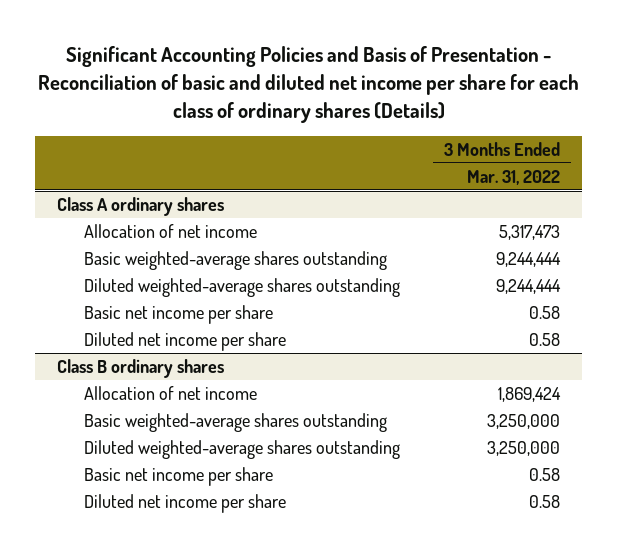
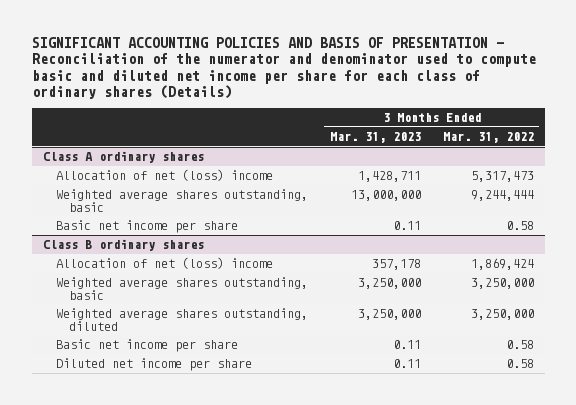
[37,46,579,123] Significant Accounting Policies and Basis of Presentation - Reconciliation of basic and diluted net income per share for each class of ordinary shares (Details) -> [31,37,536,100] SIGNIFICANT ACCOUNTING POLICIES AND BASIS OF PRESENTATION - Reconciliation of the numerator and denominator used to compute basic and diluted net income per share for each class of ordinary shares (Details)
none -> [329,132,421,144] Mar. 31, 2023
[84,278,401,298] Diluted weighted-average shares outstanding -> none
[84,224,258,239] Allocation of net income -> [55,169,273,182] Allocation of net (loss) income
[84,251,388,271] Basic weighted-average shares outstanding -> [55,189,308,212] Weighted average shares outstanding, basic
[84,332,287,352] Diluted net income per share -> none
[84,386,258,401] Allocation of net income -> [55,257,273,270] Allocation of net (loss) income
[84,413,388,433] Basic weighted-average shares outstanding -> [55,277,308,300] Weighted average shares outstanding, basic
[84,440,401,460] Diluted weighted-average shares outstanding -> [55,308,308,331] Weighted average shares outstanding, diluted

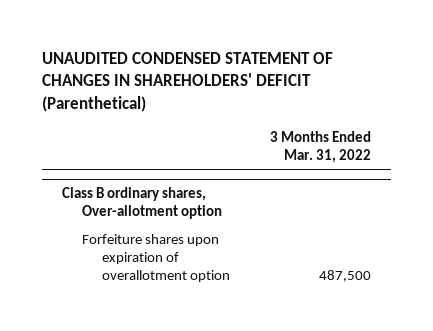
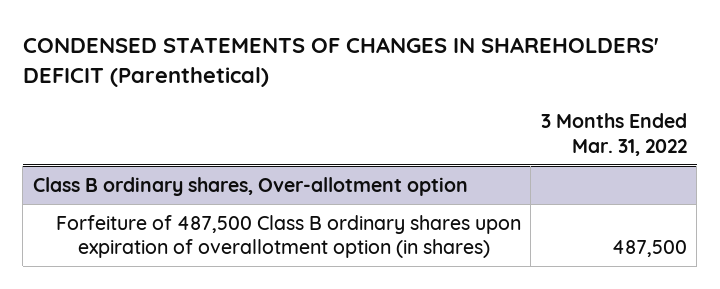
[41,52,333,112] UNAUDITED CONDENSED STATEMENT OF CHANGES IN SHAREHOLDERS' DEFICIT (Parenthetical) -> [22,36,659,87] CONDENSED STATEMENTS OF CHANGES IN SHAREHOLDERS' DEFICIT (Parenthetical)
[81,233,231,283] Forfeiture shares upon expiration of overallotment option -> [55,214,521,259] Forfeiture of 487,500 Class B ordinary shares upon expiration of overallotment option (in shares)

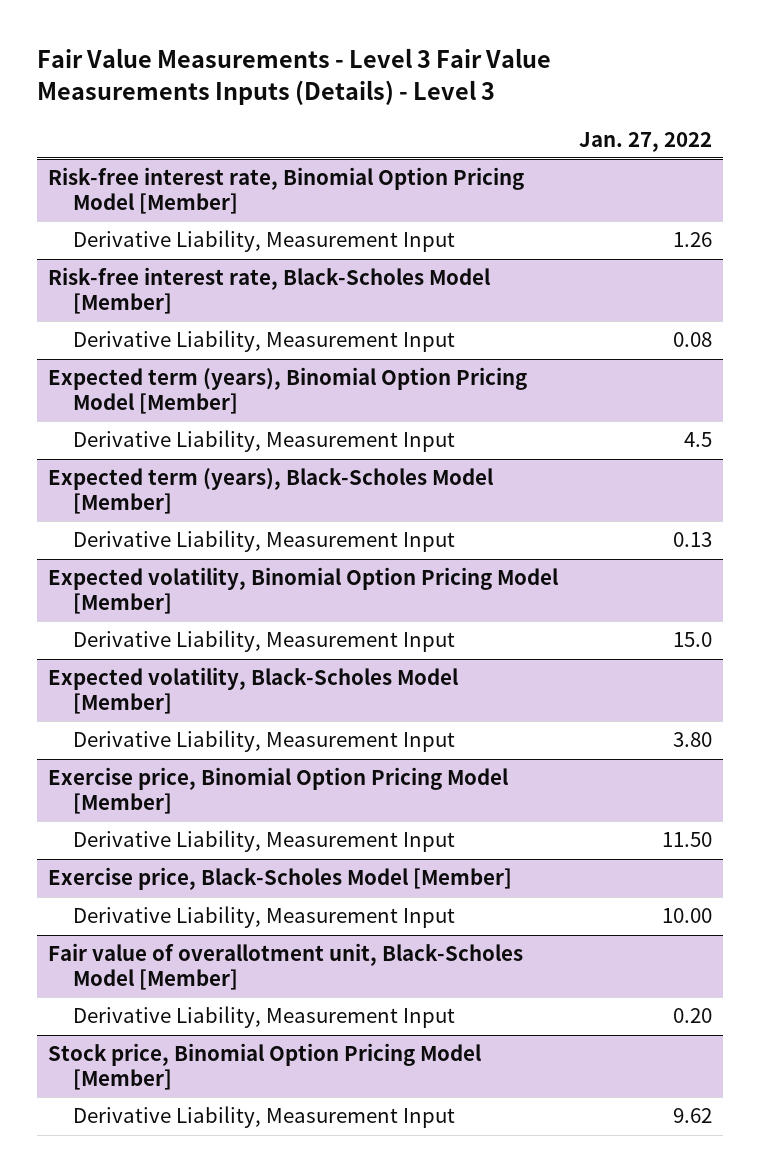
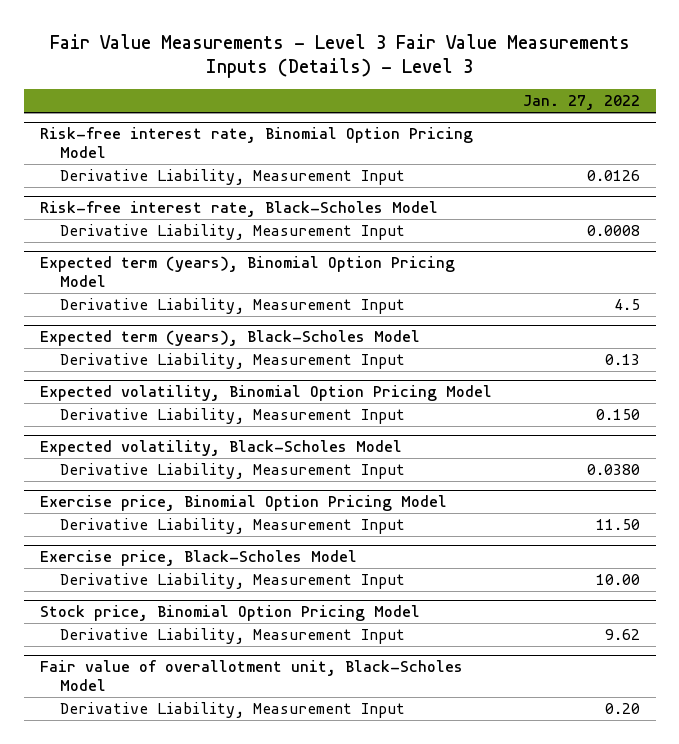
[47,167,524,215] Risk-free interest rate, Binomial Option Pricing Model [Member] -> [39,127,473,158] Risk-free interest rate, Binomial Option Pricing Model
[673,232,713,248] 1.26 -> [586,169,640,181] 0.0126
[47,267,490,315] Risk-free interest rate, Black-Scholes Model [Member] -> [39,201,438,218] Risk-free interest rate, Black-Scholes Model
[673,332,713,348] 0.08 -> [586,224,640,236] 0.0008
[47,367,527,415] Expected term (years), Binomial Option Pricing Model [Member] -> [39,256,455,287] Expected term (years), Binomial Option Pricing Model
[47,468,493,515] Expected term (years), Black-Scholes Model [Member] -> [39,330,420,347] Expected term (years), Black-Scholes Model
[47,567,558,615] Expected volatility, Binomial Option Pricing Model [Member] -> [39,385,492,402] Expected volatility, Binomial Option Pricing Model
[673,632,713,648] 15.0 -> [595,408,640,420] 0.150
[47,667,458,715] Expected volatility, Black-Scholes Model [Member] -> [39,440,402,457] Expected volatility, Black-Scholes Model
[673,732,713,748] 3.80 -> [586,463,640,475] 0.0380
[47,767,508,815] Exercise price, Binomial Option Pricing Model [Member] -> [39,495,447,512] Exercise price, Binomial Option Pricing Model
[47,867,512,891] Exercise price, Black-Scholes Model [Member] -> [39,550,357,567] Exercise price, Black-Scholes Model
[47,943,523,991] Fair value of overallotment unit, Black-Scholes Model [Member] -> none
[72,1006,455,1029] Derivative Liability, Measurement Input -> none
[47,1043,481,1091] Stock price, Binomial Option Pricing Model [Member] -> [39,605,420,622] Stock price, Binomial Option Pricing Model
none -> [39,660,463,691] Fair value of overallotment unit, Black-Scholes Model
none -> [59,701,405,718] Derivative Liability, Measurement Input

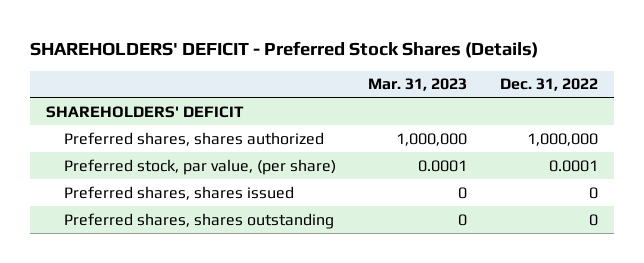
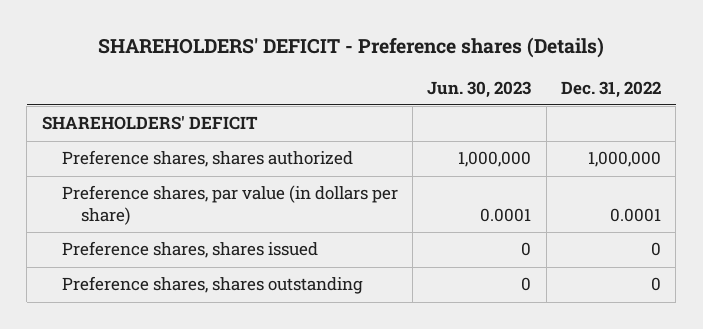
[29,40,538,58] SHAREHOLDERS' DEFICIT - Preferred Stock Shares (Details) -> [98,37,605,59] SHAREHOLDERS' DEFICIT - Preference shares (Details)
[368,78,468,92] Mar. 31, 2023 -> none
none -> [427,80,532,98] Jun. 30, 2023
[64,131,325,146] Preferred shares, shares authorized -> [61,150,353,168] Preference shares, shares authorized
[64,158,337,175] Preferred stock, par value, (per share) -> [61,185,398,225] Preference shares, par value (in dollars per share)
[64,185,295,200] Preferred shares, shares issued -> [61,241,318,259] Preference shares, shares issued
[64,212,335,229] Preferred shares, shares outstanding -> [61,276,363,295] Preference shares, shares outstanding

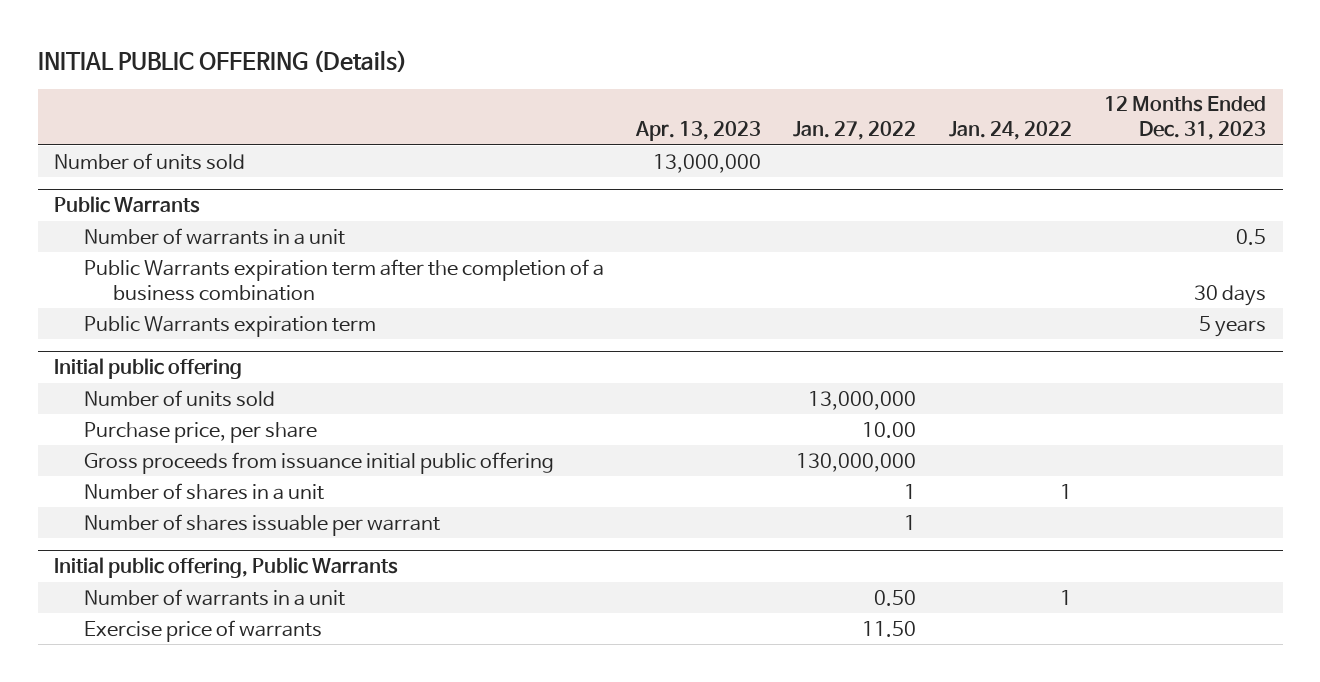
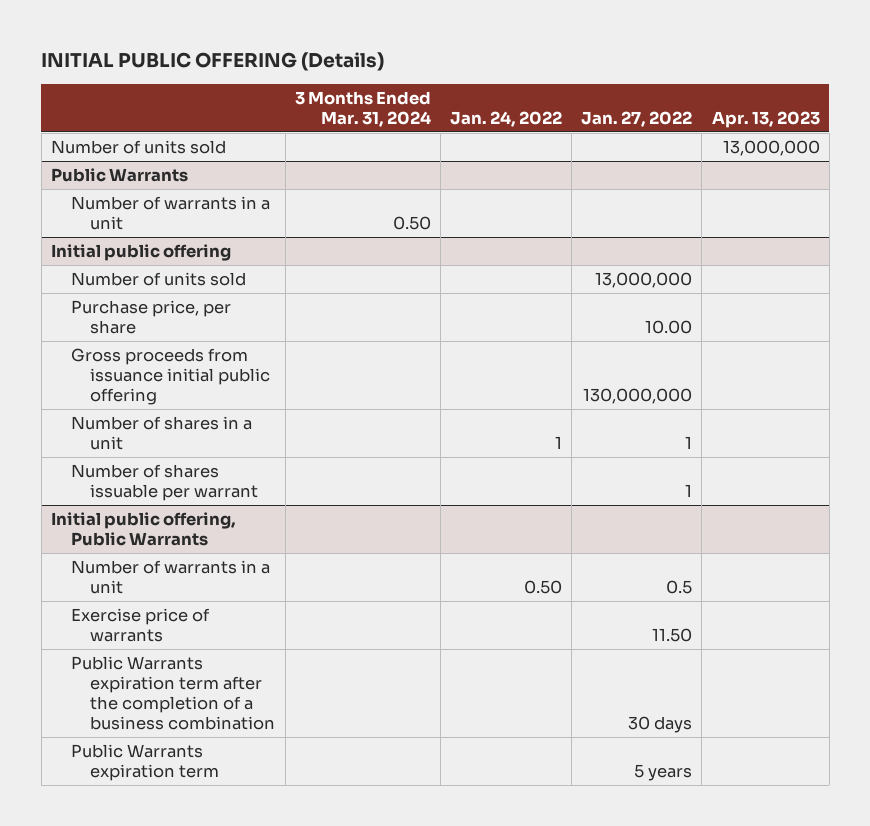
[1104,96,1267,141] 12 Months Ended Dec. 31, 2023 -> none
none -> [294,90,431,127] 3 Months Ended Mar. 31, 2024
[83,258,604,301] Public Warrants expiration term after the completion of a business combination -> none
[83,315,376,337] Public Warrants expiration term -> none
[874,589,917,606] 0.50 -> [666,580,693,595] 0.5
[1059,589,1072,605] 1 -> [523,580,562,595] 0.50
none -> [70,655,276,731] Public Warrants expiration term after the completion of a business combination
none -> [70,743,220,782] Public Warrants expiration term

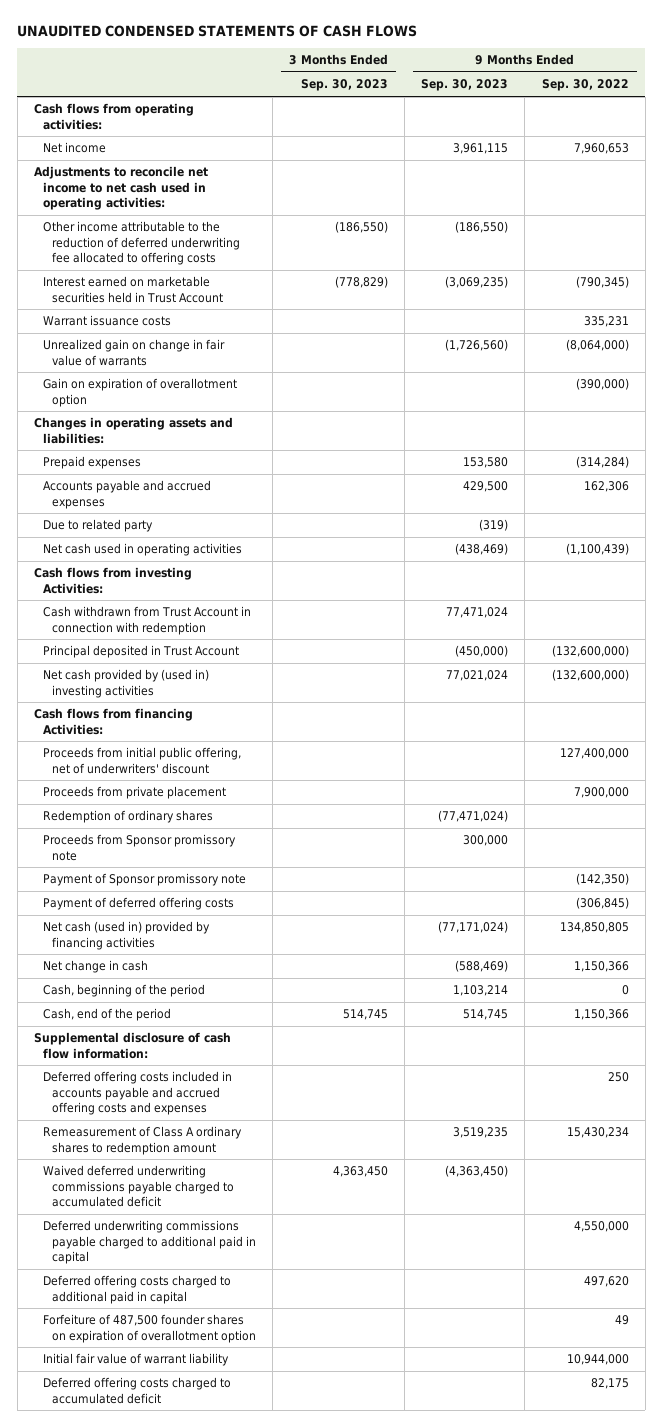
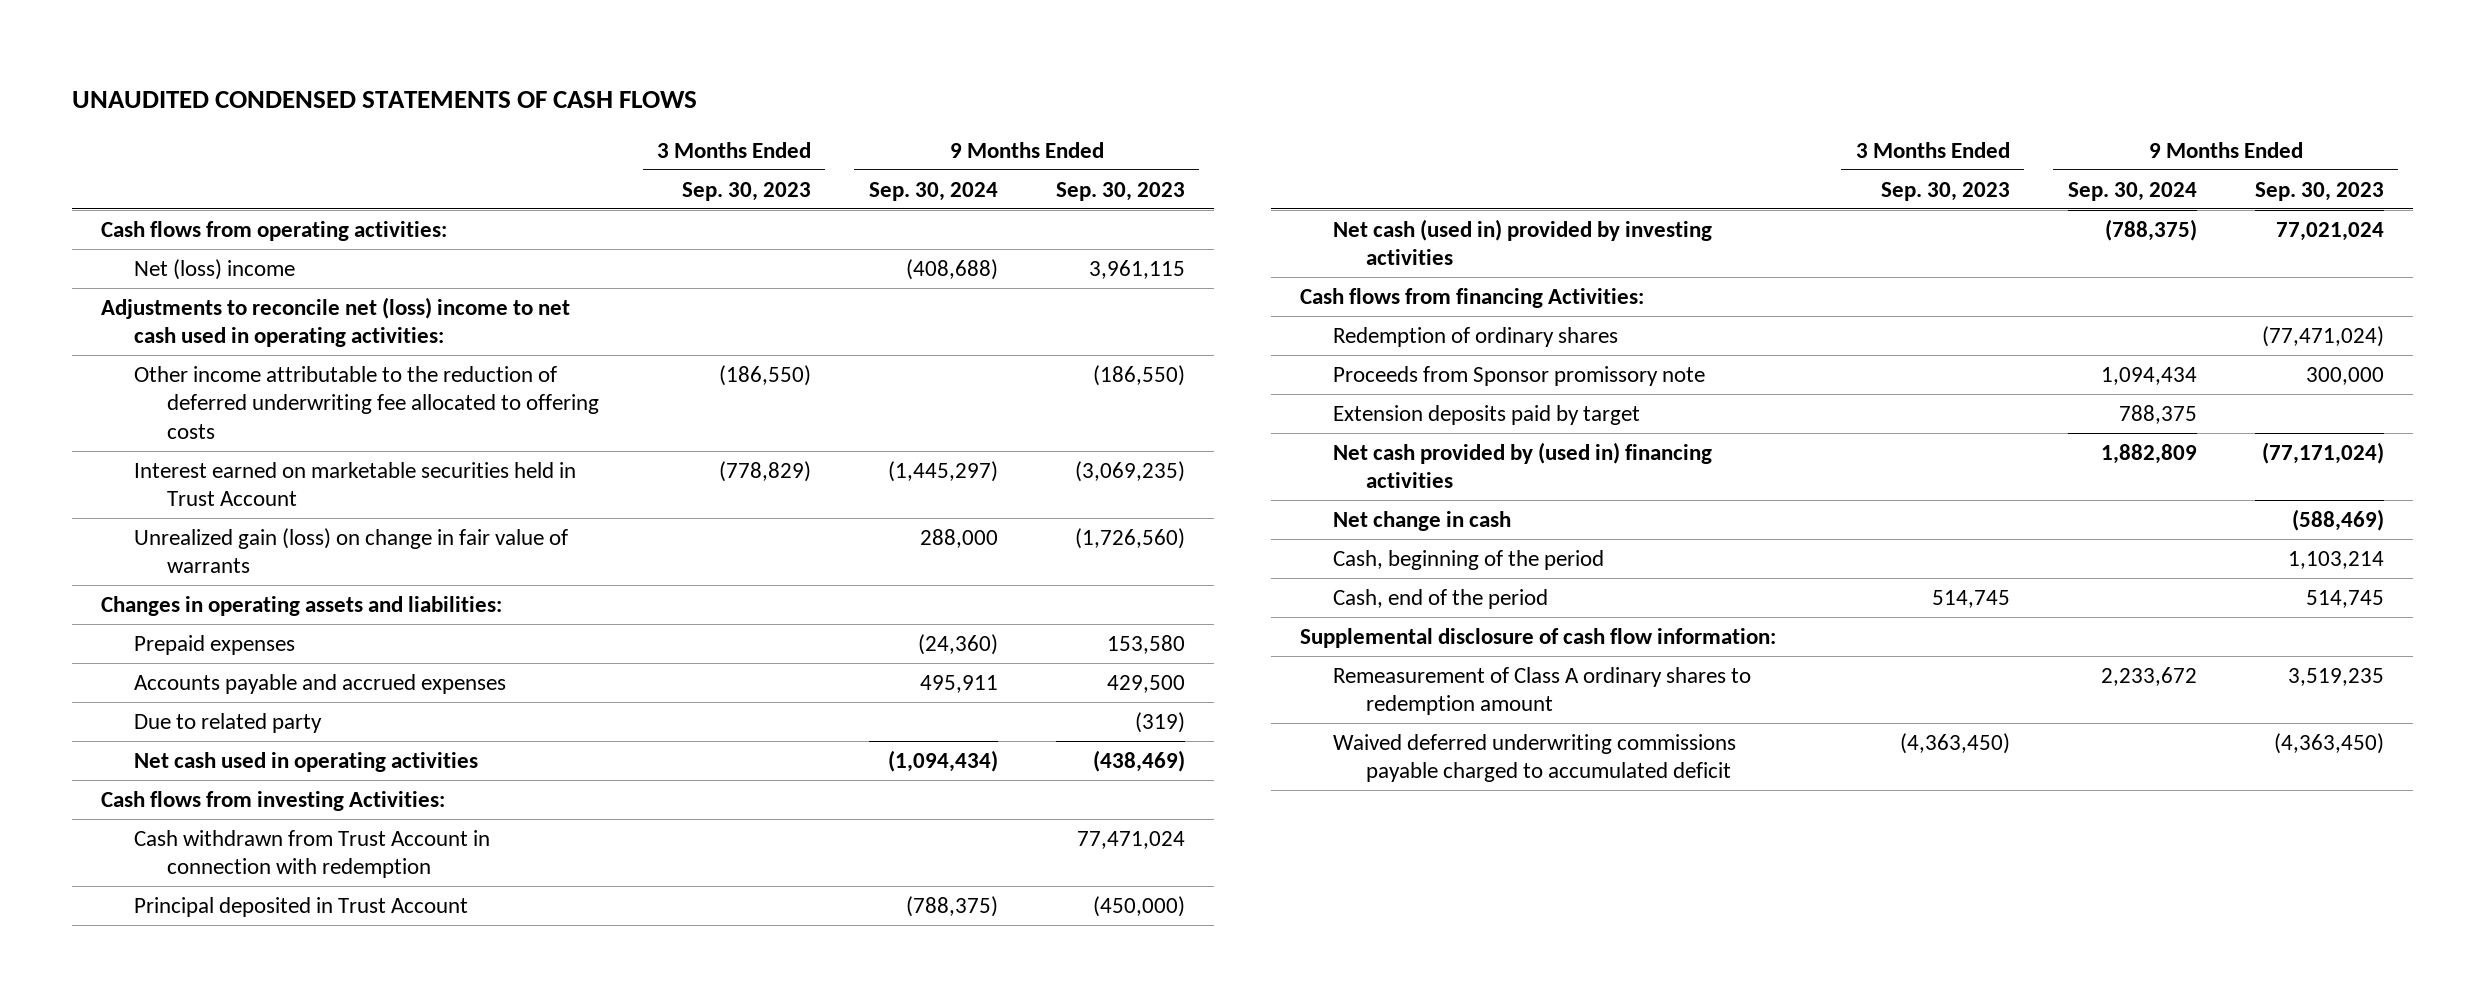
[541,79,629,92] Sep. 30, 2022 -> none
none -> [868,181,998,201] Sep. 30, 2024
[42,142,106,154] Net income -> [134,258,296,280] Net (loss) income
[33,166,208,211] Adjustments to reconcile net income to net cash used in operating activities: -> [101,296,571,348] Adjustments to reconcile net (loss) income to net cash used in operating activities:
[42,315,171,327] Warrant issuance costs -> none
[42,378,237,407] Gain on expiration of overallotment option -> none
[42,339,225,366] Unrealized gain on change in fair value of warrants -> [134,527,569,574] Unrealized gain (loss) on change in fair value of warrants
[42,669,209,698] Net cash provided by (used in) investing activities -> [1332,218,1712,266] Net cash (used in) provided by investing activities
[42,747,241,774] Proceeds from initial public offering, net of underwriters' discount -> none
[42,786,226,800] Proceeds from private placement -> none
[42,873,246,887] Payment of Sponsor promissory note -> none
[42,897,234,911] Payment of deferred offering costs -> none
none -> [1332,404,1640,425] Extension deposits paid by target
[42,921,210,950] Net cash (used in) provided by financing activities -> [1332,441,1712,489] Net cash provided by (used in) financing activities
[42,1071,232,1116] Deferred offering costs included in accounts payable and accrued offering costs and expenses -> none
[42,1220,256,1265] Deferred underwriting commissions payable charged to additional paid in capital -> none
[42,1275,231,1304] Deferred offering costs charged to additional paid in capital -> none
[42,1314,256,1343] Forfeiture of 487,500 founder shares on expiration of overallotment option -> none
[42,1353,229,1367] Initial fair value of warrant liability -> none
[42,1377,231,1404] Deferred offering costs charged to accumulated deficit -> none
[333,1166,389,1178] 4,363,450 -> [1899,732,2010,754] (4,363,450)

